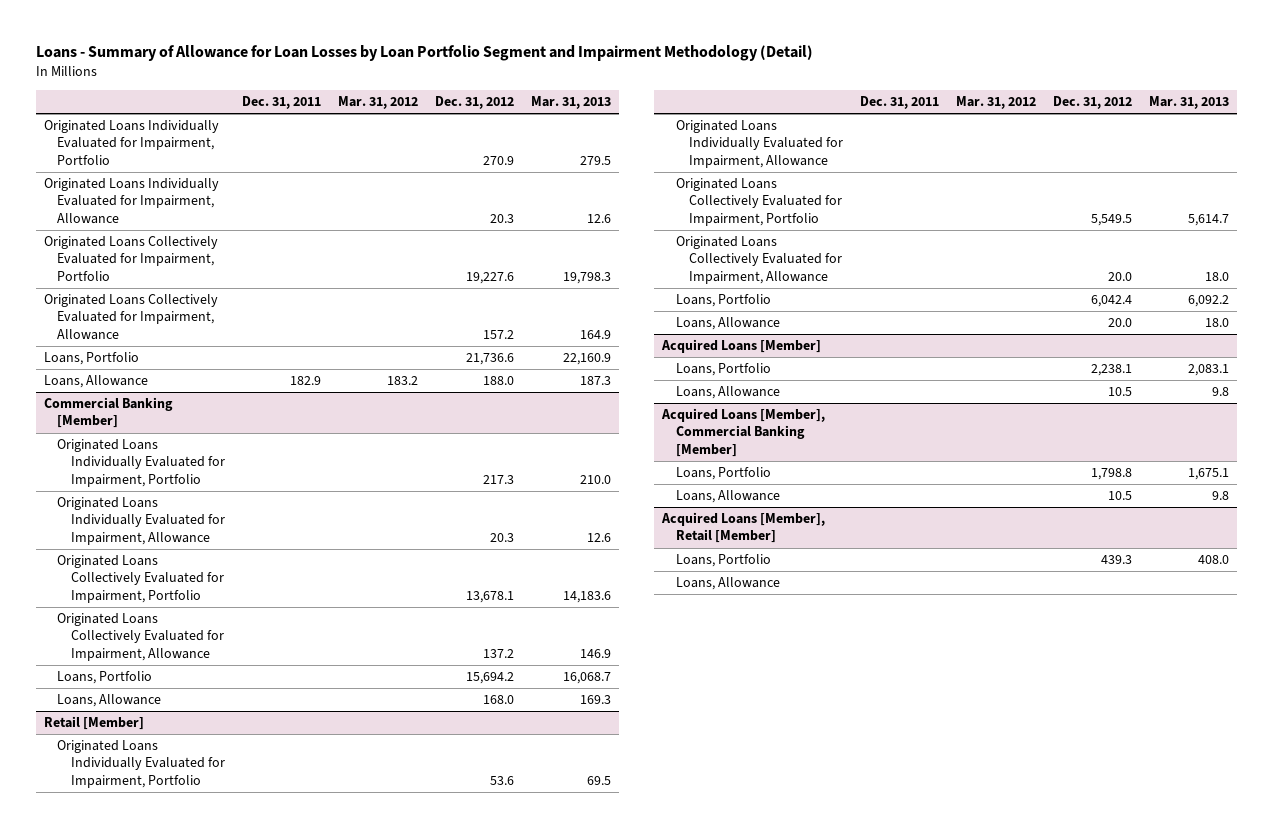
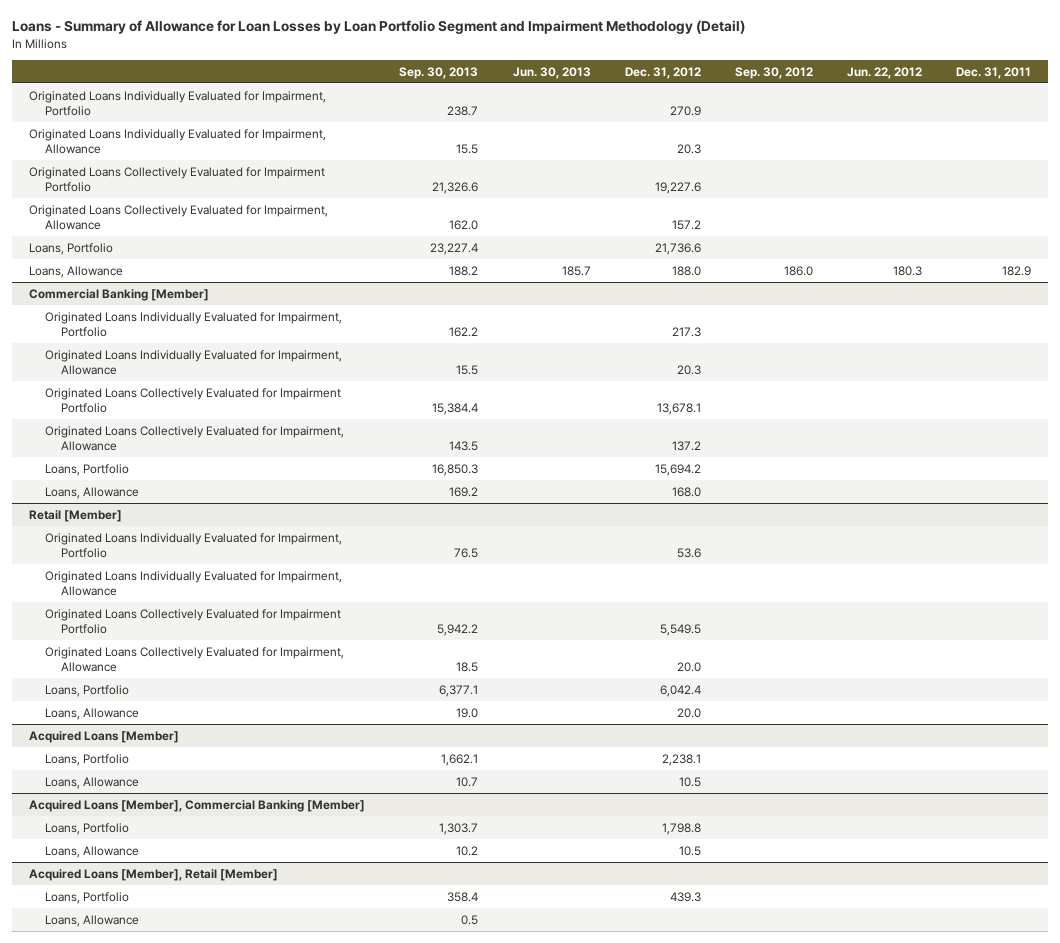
[337,96,418,110] Mar. 31, 2012 -> none
[530,96,611,110] Mar. 31, 2013 -> none
none -> [399,66,479,79] Sep. 30, 2013
none -> [512,66,591,79] Jun. 30, 2013
none -> [734,66,813,79] Sep. 30, 2012
none -> [847,66,923,79] Jun. 22, 2012
[43,236,218,281] Originated Loans Collectively Evaluated for Impairment, Portfolio -> [29,166,326,192] Originated Loans Collectively Evaluated for Impairment Portfolio
[57,555,224,603] Originated Loans Collectively Evaluated for Impairment, Portfolio -> [45,387,342,413] Originated Loans Collectively Evaluated for Impairment Portfolio
[675,178,843,226] Originated Loans Collectively Evaluated for Impairment, Portfolio -> [45,608,342,634] Originated Loans Collectively Evaluated for Impairment Portfolio

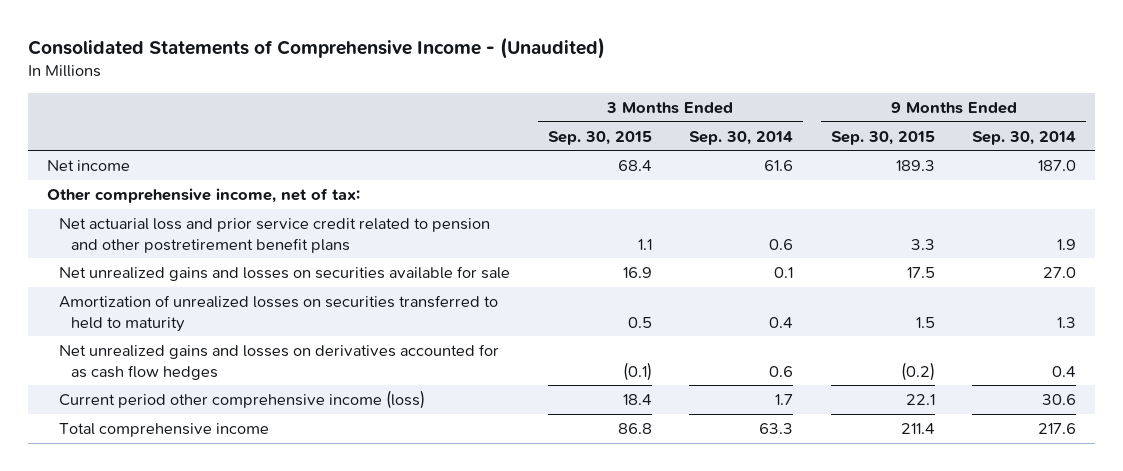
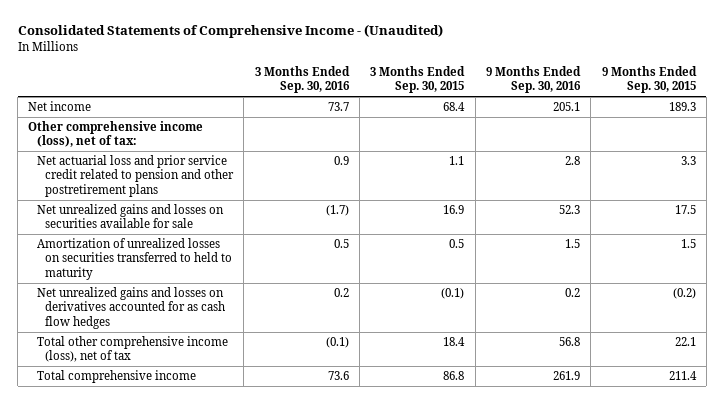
[689,130,794,145] Sep. 30, 2014 -> none
[972,130,1077,145] Sep. 30, 2014 -> none
none -> [254,65,350,94] 3 Months Ended Sep. 30, 2016
none -> [485,65,581,94] 9 Months Ended Sep. 30, 2016
[46,188,360,204] Other comprehensive income, net of tax: -> [28,121,204,148] Other comprehensive income (loss), net of tax:
[58,218,490,253] Net actuarial loss and prior service credit related to pension and other postretirement benefit plans -> [36,155,235,197] Net actuarial loss and prior service credit related to pension and other postretirement plans
[58,390,425,410] Current period other comprehensive income (loss) -> [36,336,228,363] Total other comprehensive income (loss), net of tax

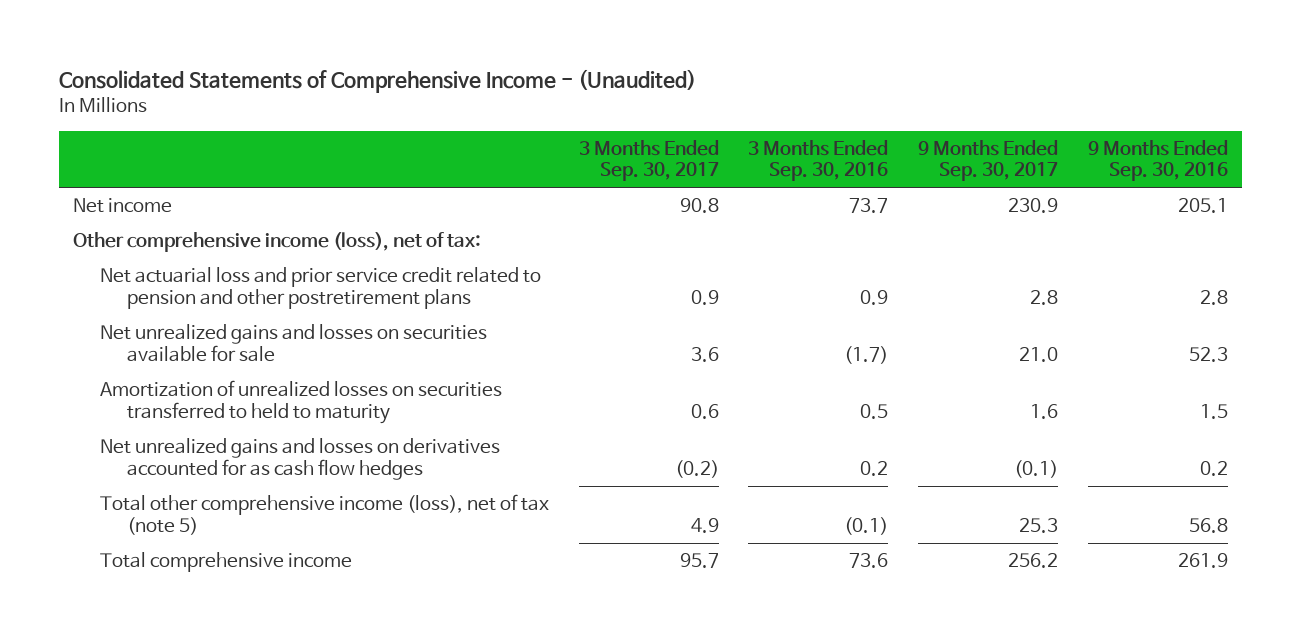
[370,65,466,94] 3 Months Ended Sep. 30, 2015 -> none
[601,65,697,94] 9 Months Ended Sep. 30, 2015 -> none
none -> [578,139,719,182] 3 Months Ended Sep. 30, 2017
none -> [917,139,1058,182] 9 Months Ended Sep. 30, 2017
[36,336,228,363] Total other comprehensive income (loss), net of tax -> [100,493,550,535] Total other comprehensive income (loss), net of tax (note 5)

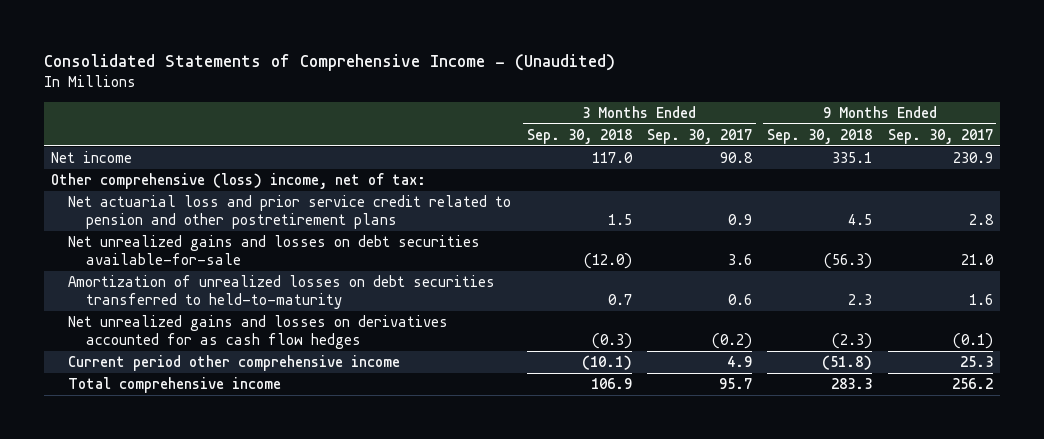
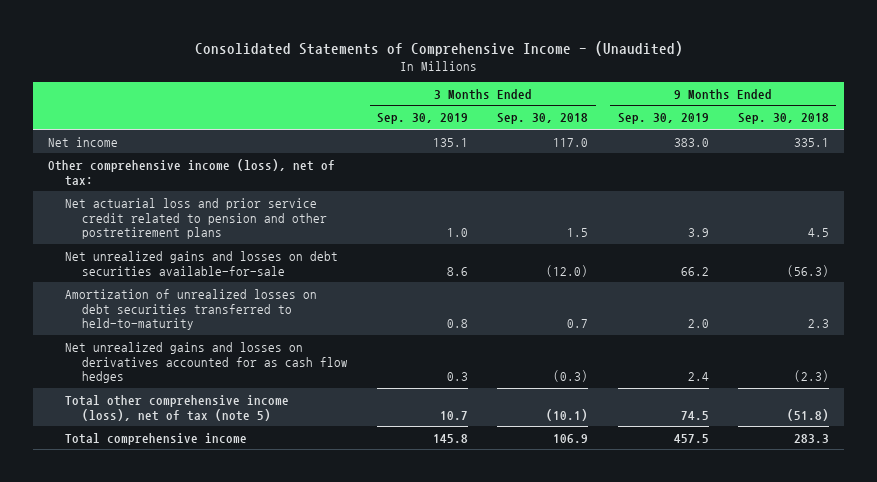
[646,128,752,144] Sep. 30, 2017 -> none
[887,128,993,144] Sep. 30, 2017 -> none
none -> [377,113,469,125] Sep. 30, 2019
none -> [617,113,709,125] Sep. 30, 2019
[51,173,427,190] Other comprehensive (loss) income, net of tax: -> [47,158,335,186] Other comprehensive income (loss), net of tax:
[68,355,401,372] Current period other comprehensive income -> [64,394,289,421] Total other comprehensive income (loss), net of tax (note 5)

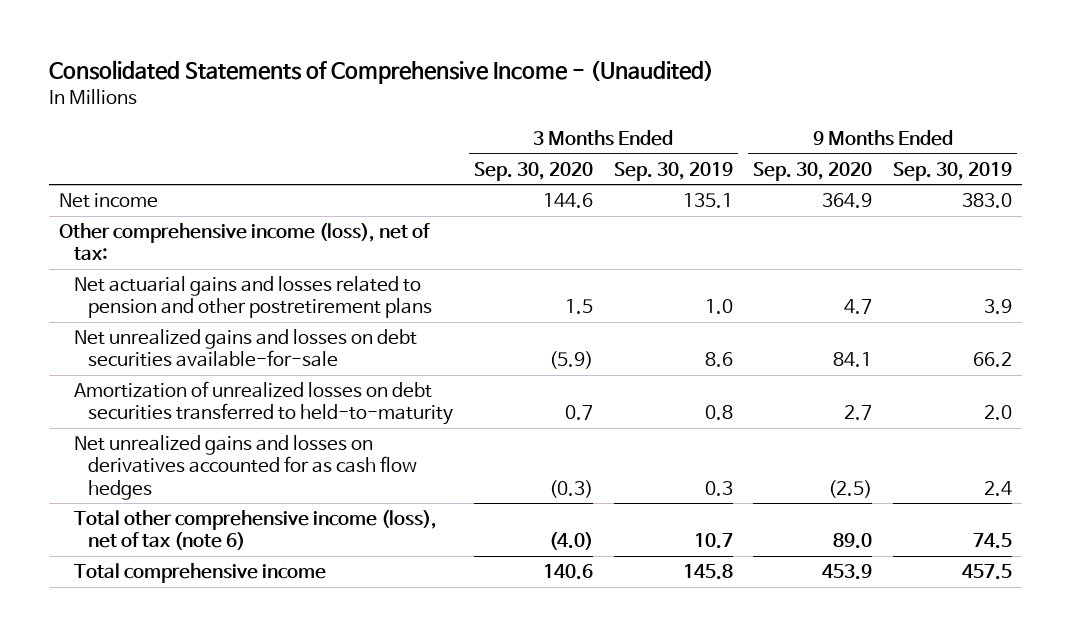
[497,113,589,125] Sep. 30, 2018 -> none
[738,113,830,125] Sep. 30, 2018 -> none
none -> [473,161,593,181] Sep. 30, 2020
none -> [753,161,873,181] Sep. 30, 2020
[64,197,327,240] Net actuarial loss and prior service credit related to pension and other postretirement plans -> [73,276,433,319] Net actuarial gains and losses related to pension and other postretirement plans
[64,394,289,421] Total other comprehensive income (loss), net of tax (note 5) -> [73,510,437,551] Total other comprehensive income (loss), net of tax (note 6)

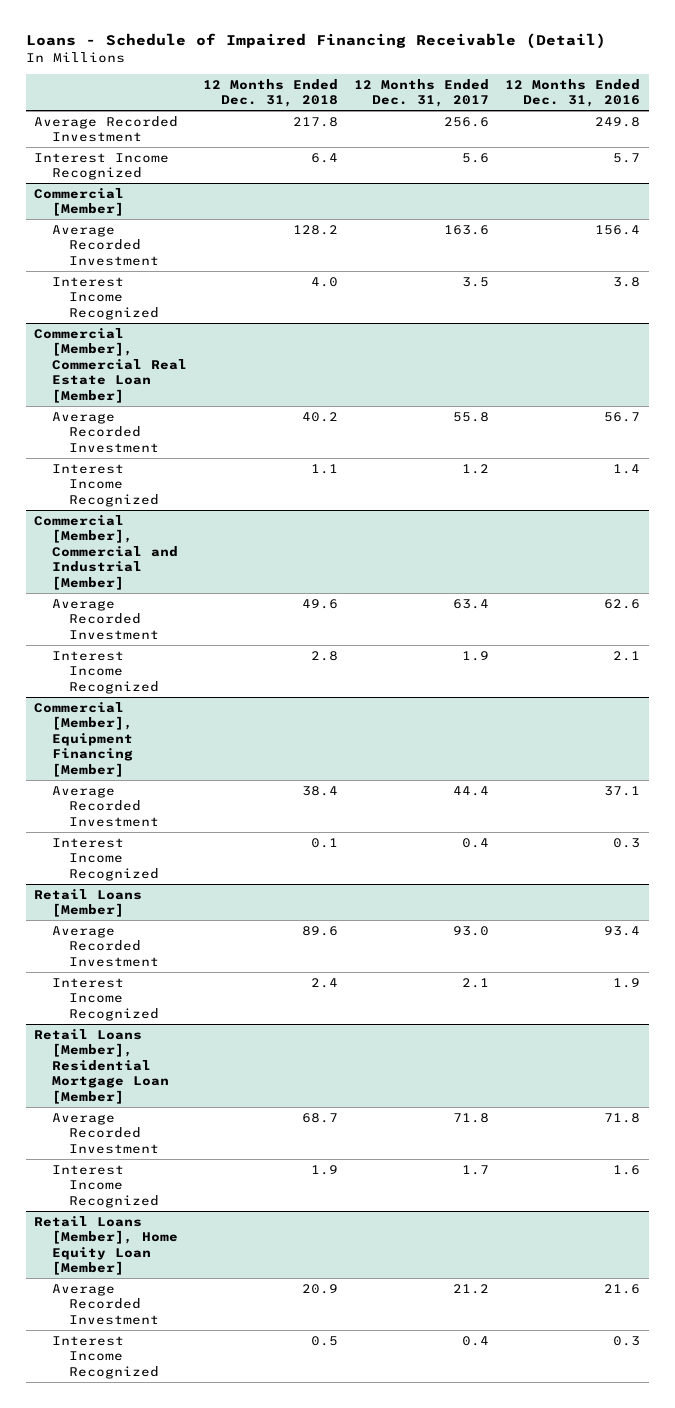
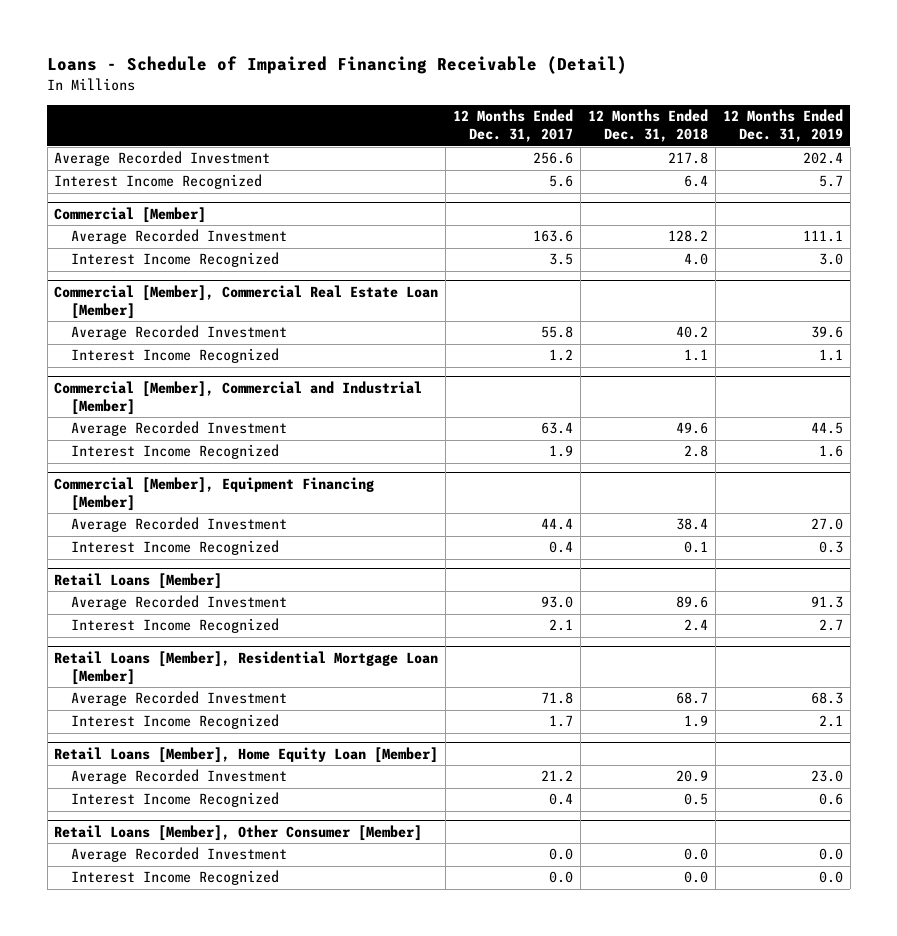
[505,78,641,108] 12 Months Ended Dec. 31, 2016 -> none
none -> [722,109,843,143] 12 Months Ended Dec. 31, 2019
none -> [54,824,423,841] Retail Loans [Member], Other Consumer [Member]
none -> [70,847,287,863] Average Recorded Investment
none -> [70,870,279,886] Interest Income Recognized

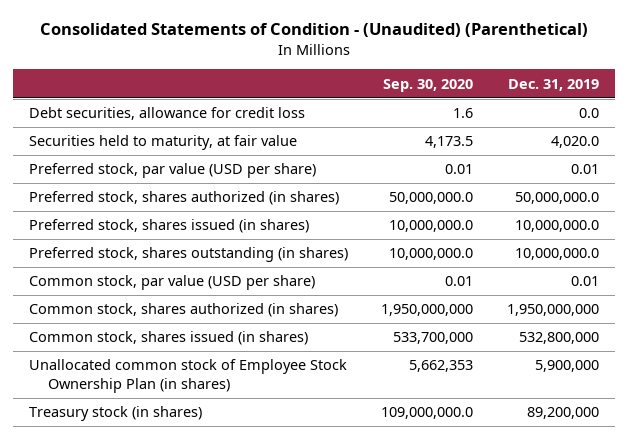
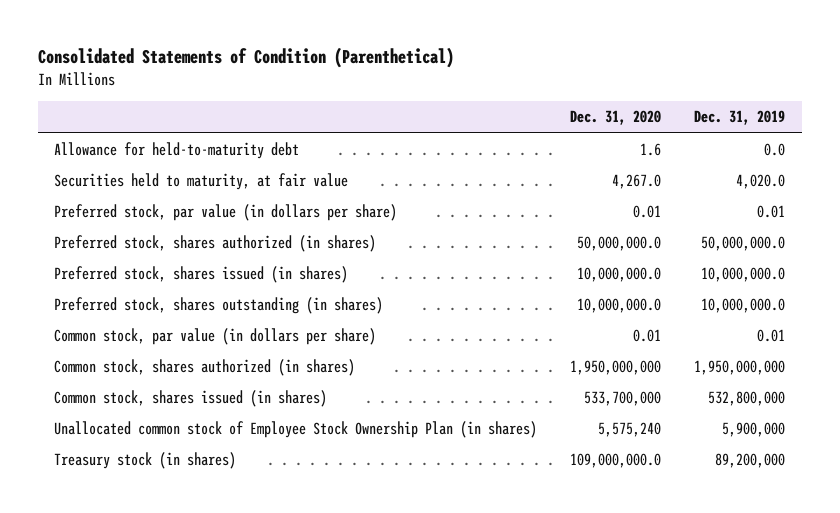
[39,23,588,38] Consolidated Statements of Condition - (Unaudited) (Parenthetical) -> [37,47,454,69] Consolidated Statements of Condition (Parenthetical)
[383,78,474,92] Sep. 30, 2020 -> none
none -> [570,110,662,126] Dec. 31, 2020
[29,107,306,121] Debt securities, allowance for credit loss -> [54,142,300,160] Allowance for held-to-maturity debt
[29,163,317,179] Preferred stock, par value (USD per share) -> [54,204,398,222] Preferred stock, par value (in dollars per share)
[29,275,316,291] Common stock, par value (USD per share) -> [54,328,377,346] Common stock, par value (in dollars per share)

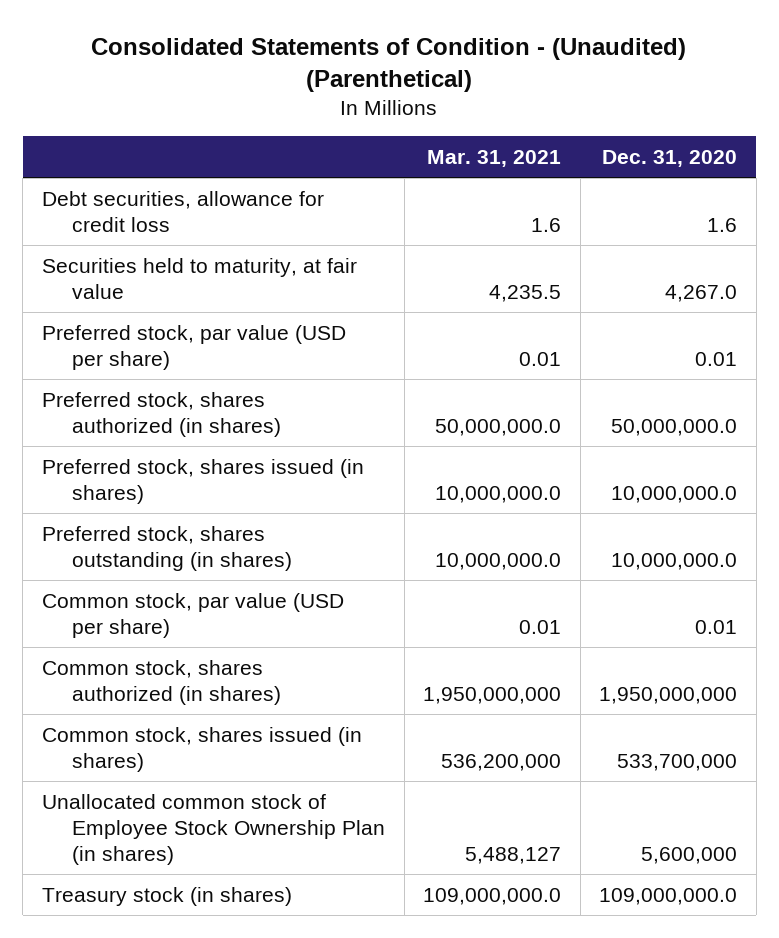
[37,47,454,69] Consolidated Statements of Condition (Parenthetical) -> [91,37,687,93] Consolidated Statements of Condition - (Unaudited) (Parenthetical)
[694,110,786,126] Dec. 31, 2019 -> none
none -> [427,149,562,167] Mar. 31, 2021
[54,142,300,160] Allowance for held-to-maturity debt -> [41,190,324,232] Debt securities, allowance for credit loss
[54,204,398,222] Preferred stock, par value (in dollars per share) -> [41,324,346,370] Preferred stock, par value (USD per share)
[54,328,377,346] Common stock, par value (in dollars per share) -> [41,592,344,638] Common stock, par value (USD per share)
[598,422,662,438] 5,575,240 -> [641,846,738,864] 5,600,000

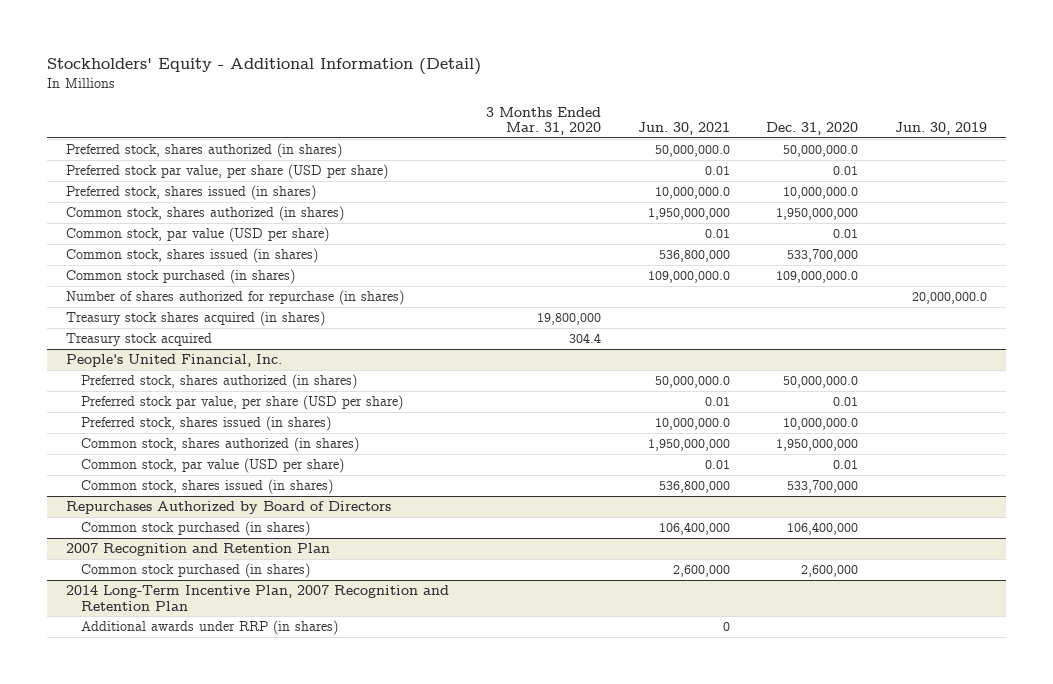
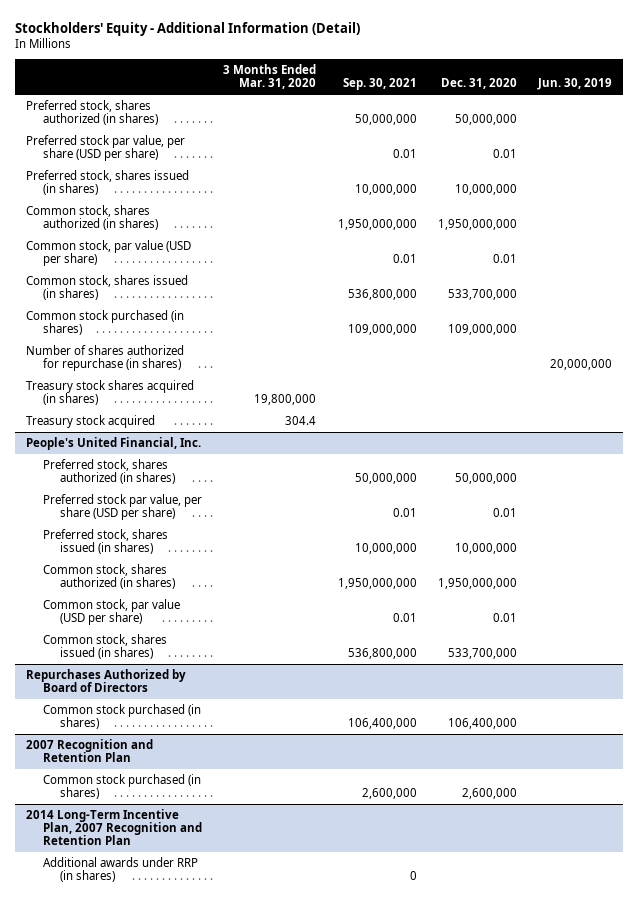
[637,122,730,136] Jun. 30, 2021 -> none
none -> [342,78,417,91] Sep. 30, 2021
[783,145,859,158] 50,000,000.0 -> [454,113,517,125] 50,000,000
[783,187,859,200] 10,000,000.0 -> [454,183,517,195] 10,000,000
[776,271,859,284] 109,000,000.0 -> [447,323,517,335] 109,000,000
[912,292,988,305] 20,000,000.0 -> [550,358,613,370] 20,000,000
[783,376,859,389] 50,000,000.0 -> [454,472,517,484] 50,000,000
[783,418,859,431] 10,000,000.0 -> [454,542,517,554] 10,000,000

